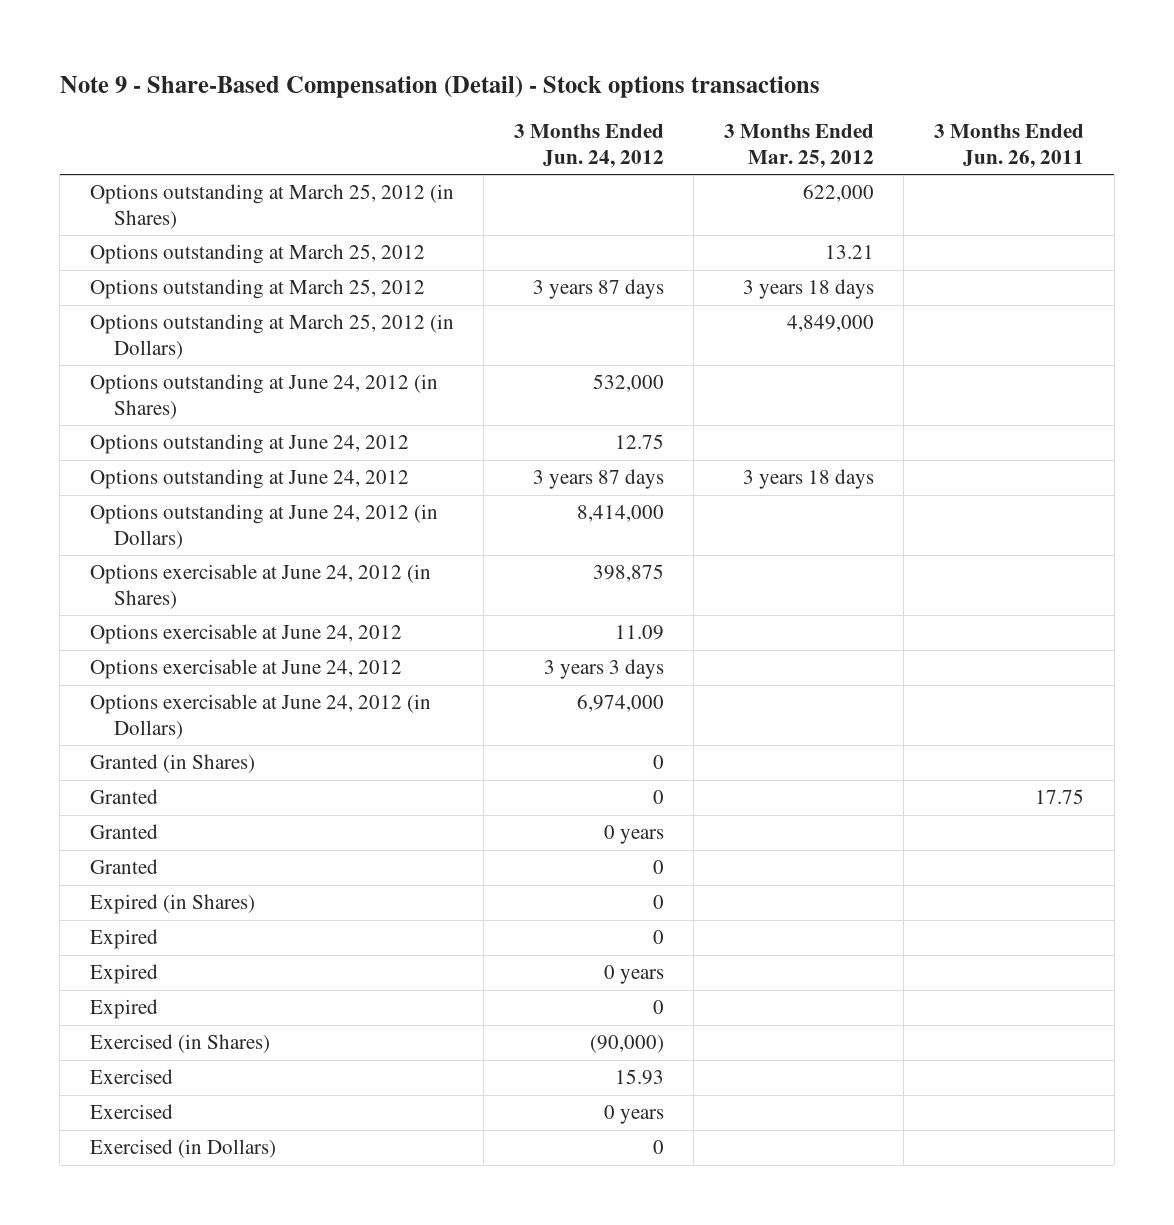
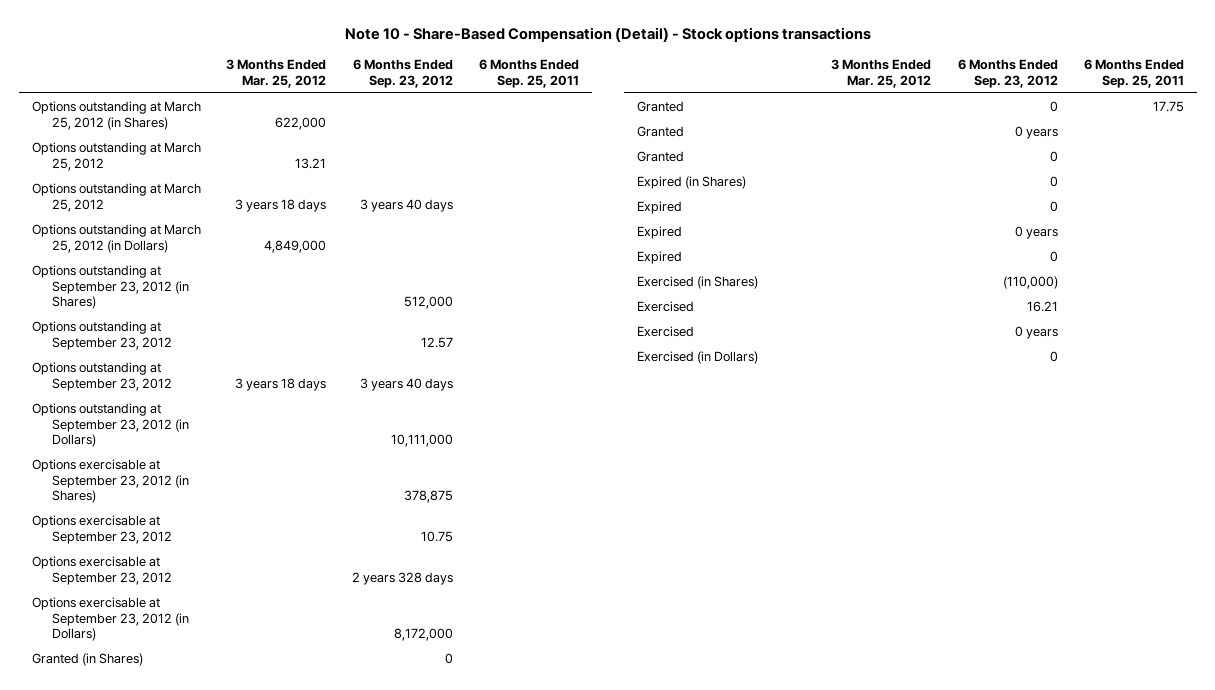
[59,75,820,98] Note 9 - Share-Based Compensation (Detail) - Stock options transactions -> [344,27,871,43] Note 10 - Share-Based Compensation (Detail) - Stock options transactions
[513,124,664,168] 3 Months Ended Jun. 24, 2012 -> none
[933,124,1084,168] 3 Months Ended Jun. 26, 2011 -> none
none -> [353,59,454,88] 6 Months Ended Sep. 23, 2012
none -> [478,59,579,88] 6 Months Ended Sep. 25, 2011
[89,374,438,420] Options outstanding at June 24, 2012 (in Shares) -> [31,265,189,310] Options outstanding at September 23, 2012 (in Shares)
[89,434,409,455] Options outstanding at June 24, 2012 -> [31,321,172,350] Options outstanding at September 23, 2012
[89,469,409,490] Options outstanding at June 24, 2012 -> [31,362,172,391] Options outstanding at September 23, 2012
[89,504,438,550] Options outstanding at June 24, 2012 (in Dollars) -> [31,403,189,448] Options outstanding at September 23, 2012 (in Dollars)
[89,564,431,610] Options exercisable at June 24, 2012 (in Shares) -> [31,459,189,504] Options exercisable at September 23, 2012 (in Shares)
[89,624,402,645] Options exercisable at June 24, 2012 -> [31,515,172,544] Options exercisable at September 23, 2012
[89,659,402,680] Options exercisable at June 24, 2012 -> [31,556,172,585] Options exercisable at September 23, 2012
[89,694,431,740] Options exercisable at June 24, 2012 (in Dollars) -> [31,597,189,642] Options exercisable at September 23, 2012 (in Dollars)

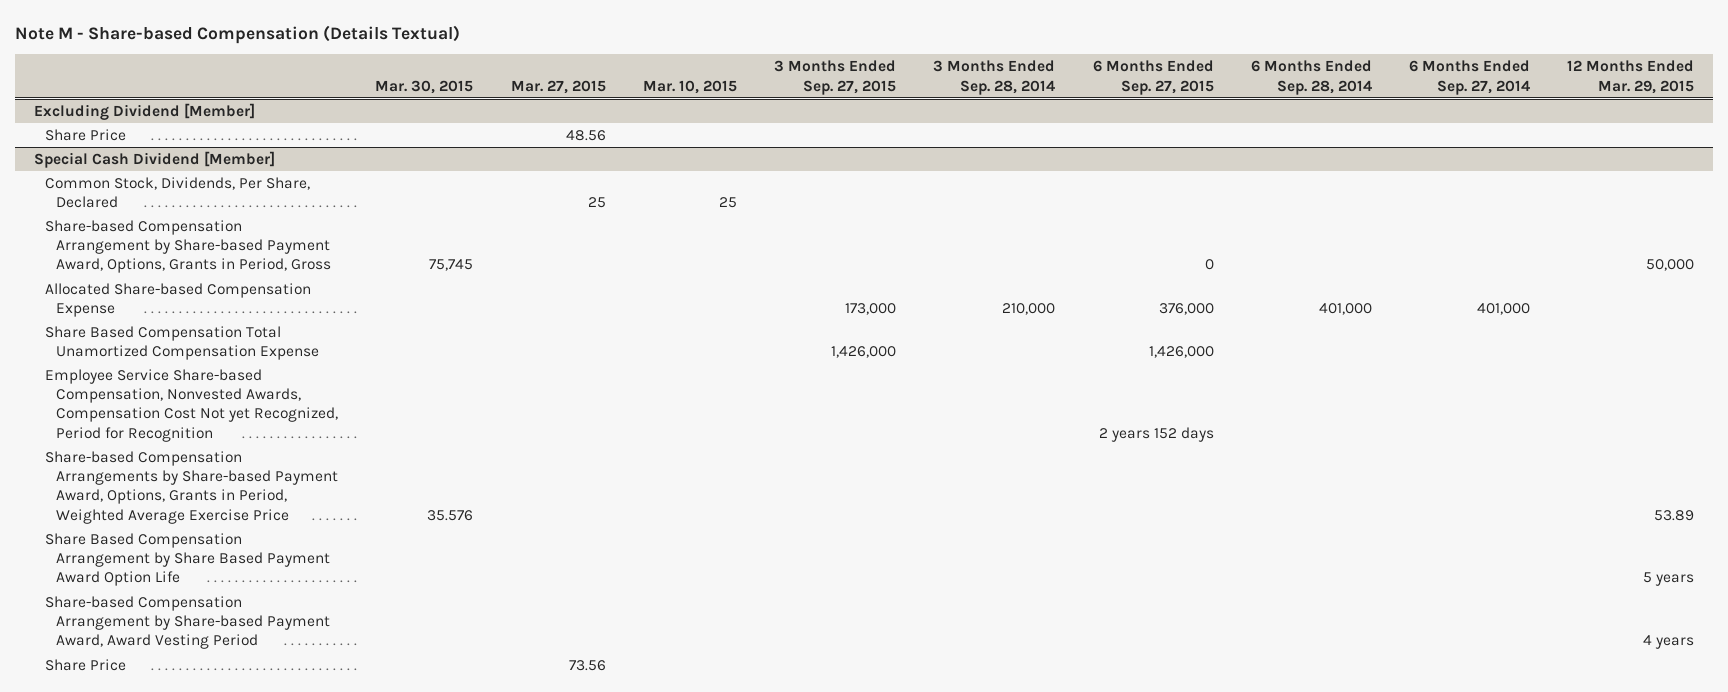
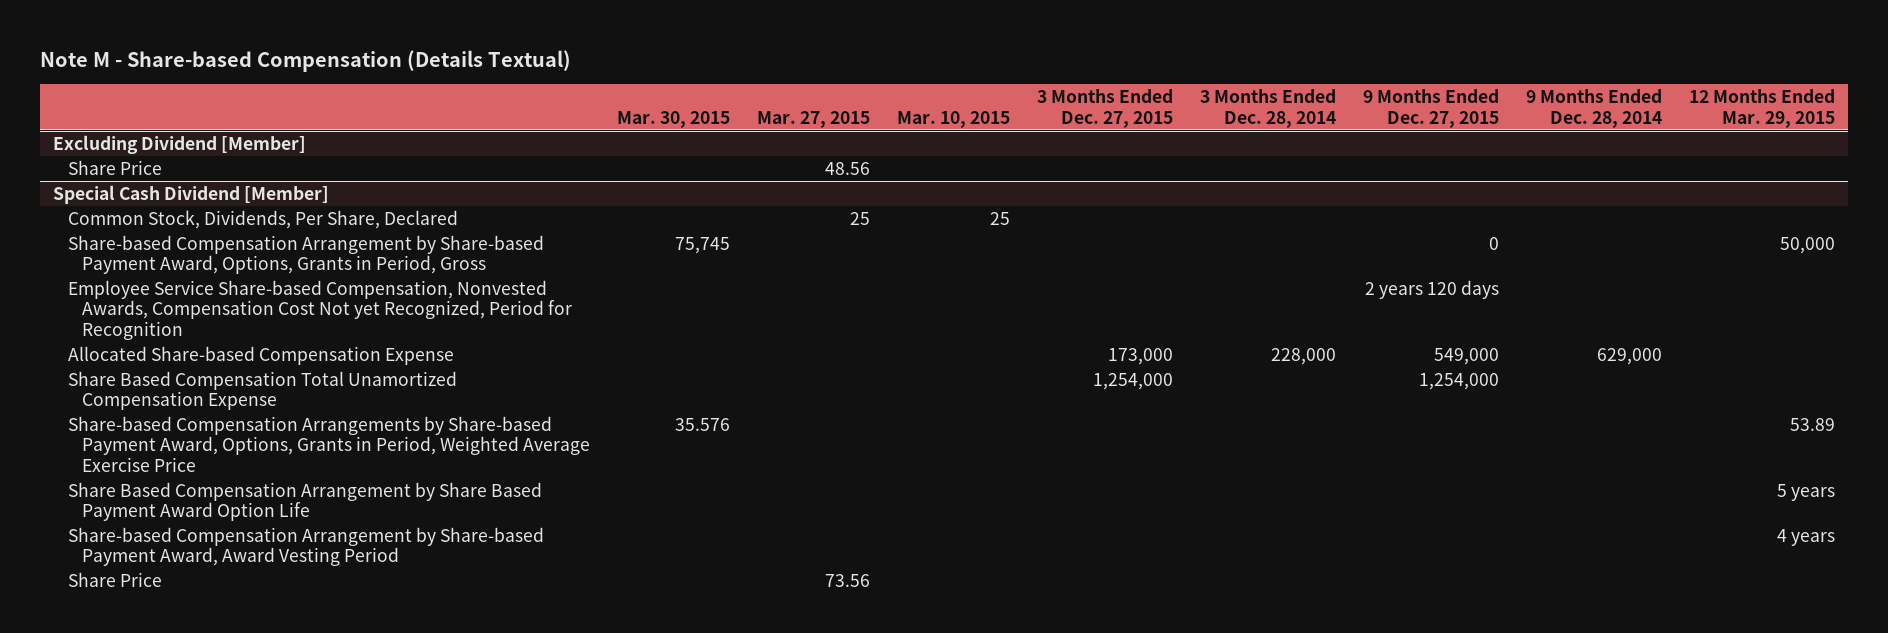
[774,60,897,95] 3 Months Ended Sep. 27, 2015 -> none
[933,60,1056,95] 3 Months Ended Sep. 28, 2014 -> none
[1092,60,1214,95] 6 Months Ended Sep. 27, 2015 -> none
[1250,60,1372,95] 6 Months Ended Sep. 28, 2014 -> none
[1409,60,1531,95] 6 Months Ended Sep. 27, 2014 -> none
none -> [1036,89,1173,128] 3 Months Ended Dec. 27, 2015
none -> [1199,89,1336,128] 3 Months Ended Dec. 28, 2014
none -> [1362,89,1499,128] 9 Months Ended Dec. 27, 2015
none -> [1525,89,1662,128] 9 Months Ended Dec. 28, 2014
[44,368,338,442] Employee Service Share-based Compensation, Nonvested Awards, Compensation Cost Not yet Recognized, Period for Recognition -> [67,279,572,340] Employee Service Share-based Compensation, Nonvested Awards, Compensation Cost Not yet Recognized, Period for Recognition

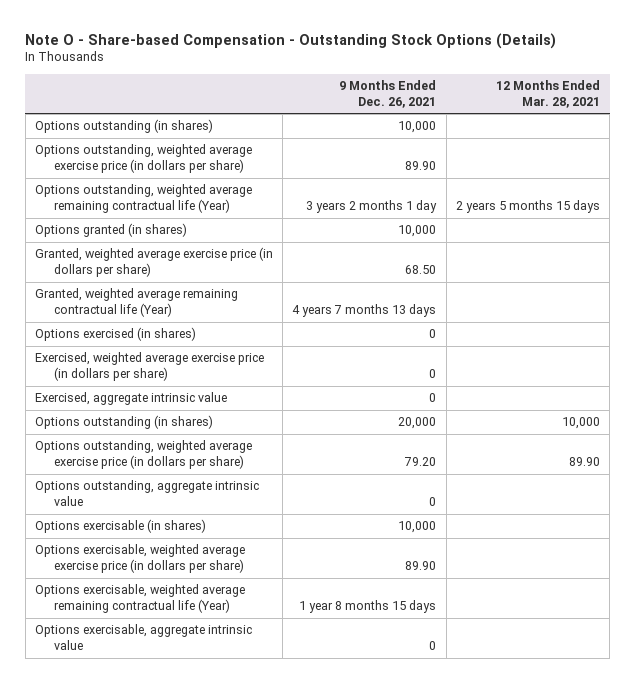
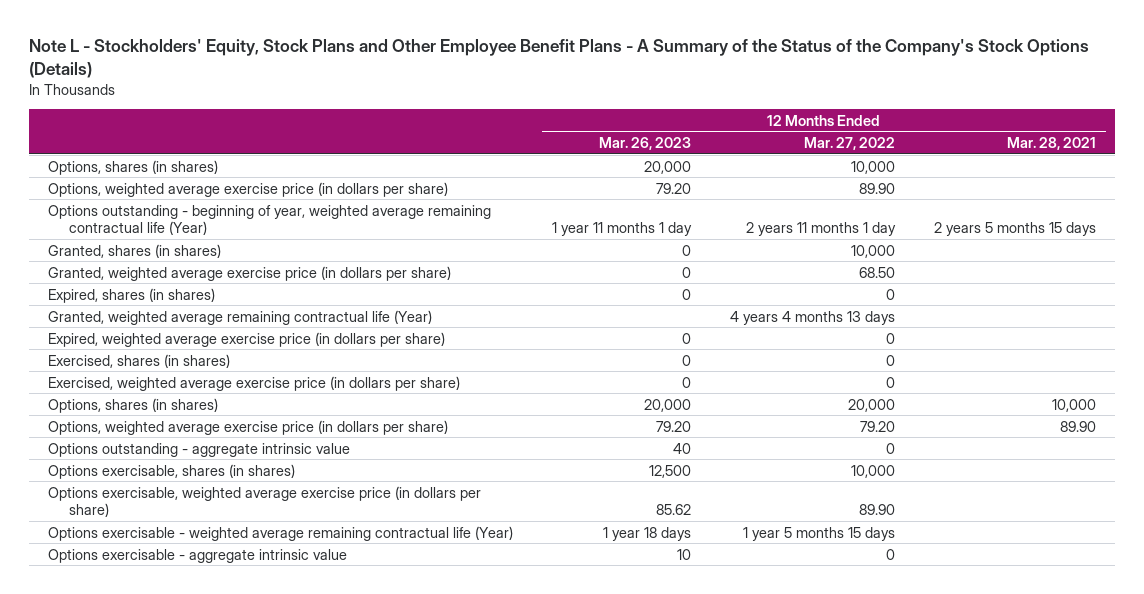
[25,32,557,49] Note O - Share-based Compensation - Outstanding Stock Options (Details) -> [28,38,1089,78] Note L - Stockholders' Equity, Stock Plans and Other Employee Benefit Plans - A Summary of the Status of the Company's Stock Options (Details)
[339,79,437,108] 9 Months Ended Dec. 26, 2021 -> none
none -> [599,137,692,151] Mar. 26, 2023
none -> [803,137,895,151] Mar. 27, 2022
[34,119,213,134] Options outstanding (in shares) -> [48,159,219,175] Options, shares (in shares)
[34,144,252,174] Options outstanding, weighted average exercise price (in dollars per share) -> [48,181,449,197] Options, weighted average exercise price (in dollars per share)
[34,184,252,214] Options outstanding, weighted average remaining contractual life (Year) -> [48,204,492,236] Options outstanding - beginning of year, weighted average remaining contractual life (Year)
[34,223,187,238] Options granted (in shares) -> [48,243,222,258] Granted, shares (in shares)
none -> [48,287,216,303] Expired, shares (in shares)
none -> [48,331,446,347] Expired, weighted average exercise price (in dollars per share)
[34,327,196,342] Options exercised (in shares) -> [48,353,231,368] Exercised, shares (in shares)
[34,392,227,406] Exercised, aggregate intrinsic value -> none
[34,415,213,430] Options outstanding (in shares) -> [48,397,219,413] Options, shares (in shares)
[34,440,252,470] Options outstanding, weighted average exercise price (in dollars per share) -> [48,419,449,435] Options, weighted average exercise price (in dollars per share)
[34,480,259,507] Options outstanding, aggregate intrinsic value -> [48,442,351,457] Options outstanding - aggregate intrinsic value
[34,519,206,534] Options exercisable (in shares) -> [48,463,296,479] Options exercisable, shares (in shares)
[34,584,245,614] Options exercisable, weighted average remaining contractual life (Year) -> [48,525,514,541] Options exercisable - weighted average remaining contractual life (Year)
[34,624,252,651] Options exercisable, aggregate intrinsic value -> [48,548,348,563] Options exercisable - aggregate intrinsic value

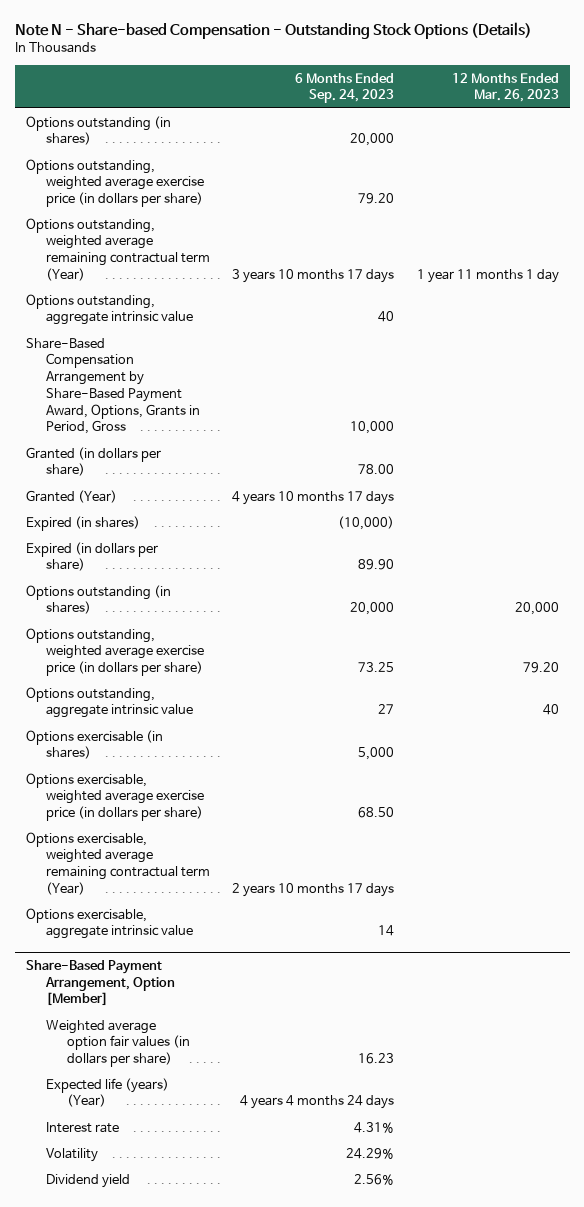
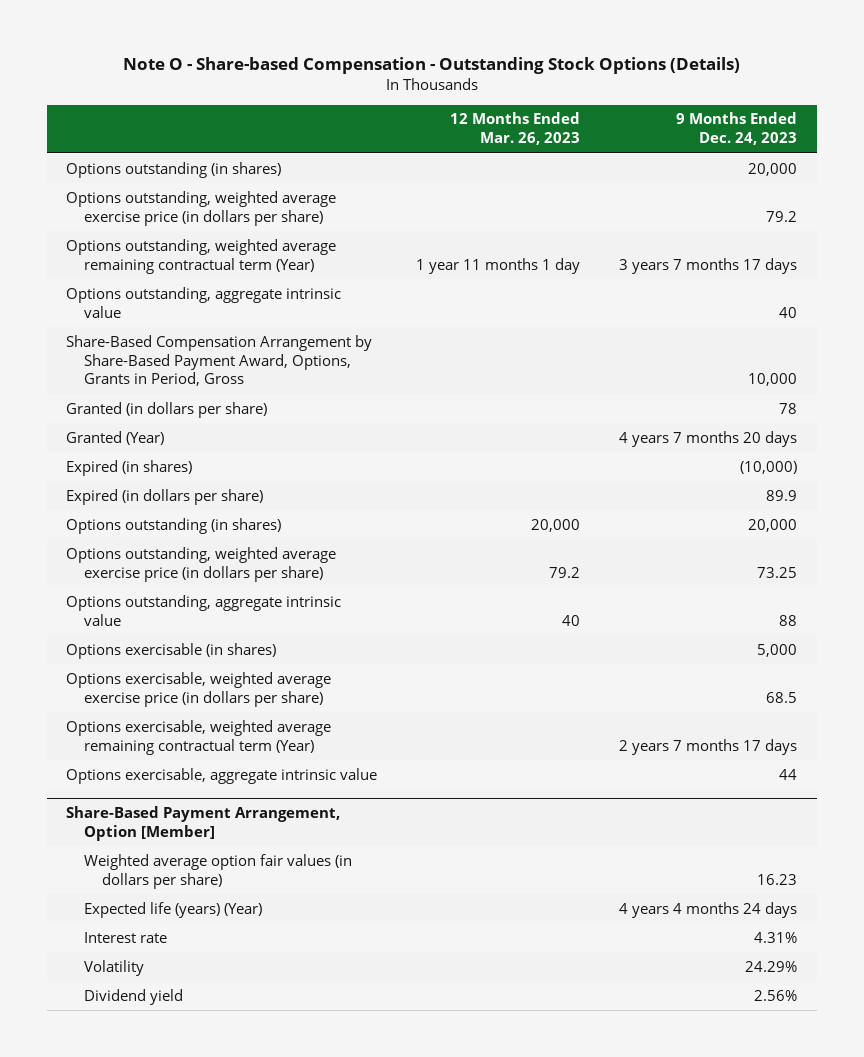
[14,21,532,39] Note N - Share-based Compensation - Outstanding Stock Options (Details) -> [122,56,740,74] Note O - Share-based Compensation - Outstanding Stock Options (Details)
[295,72,395,104] 6 Months Ended Sep. 24, 2023 -> none
none -> [676,112,798,146] 9 Months Ended Dec. 24, 2023
[522,662,559,674] 79.20 -> [549,566,581,578] 79.2

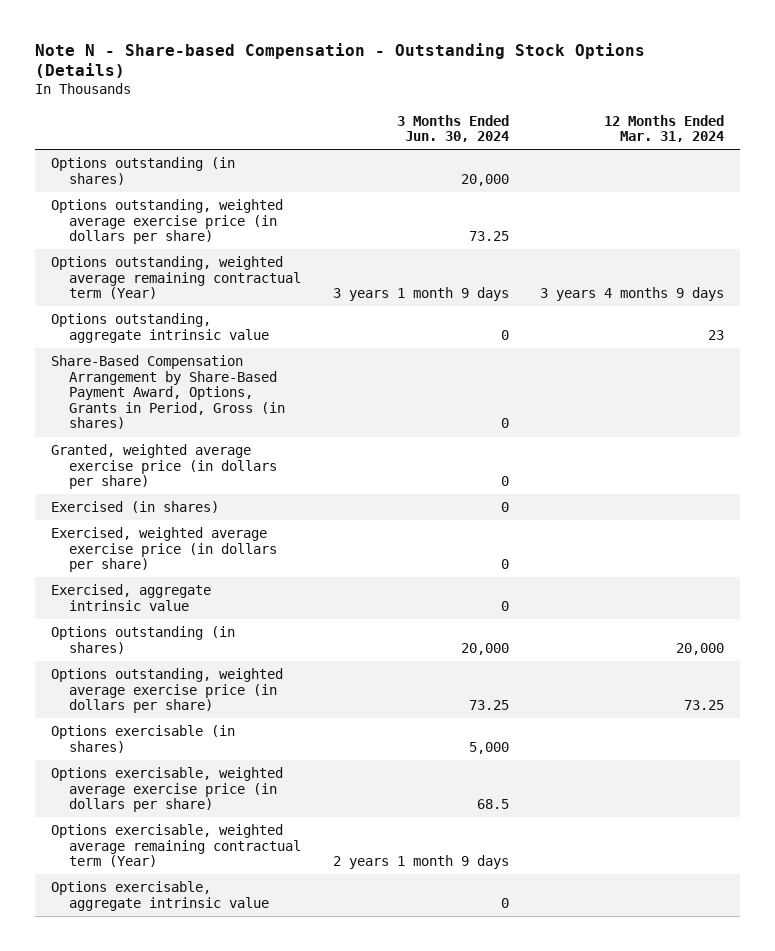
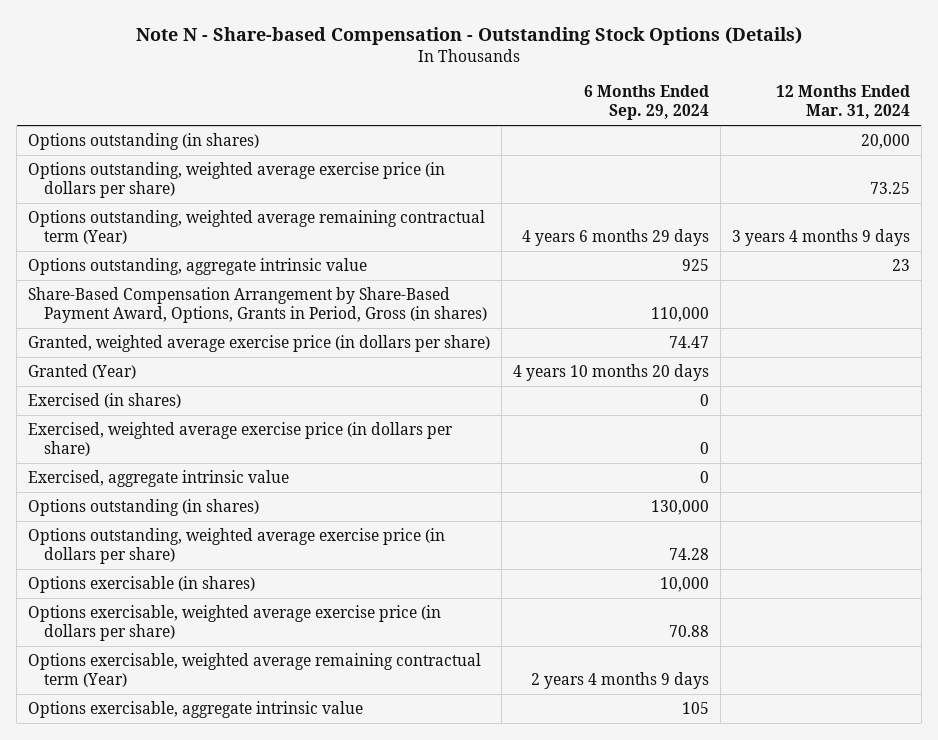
[396,114,509,143] 3 Months Ended Jun. 30, 2024 -> none
none -> [584,85,710,121] 6 Months Ended Sep. 29, 2024
[50,625,235,654] Options outstanding (in shares) -> [28,132,260,150] Options outstanding (in shares)
[50,667,283,714] Options outstanding, weighted average exercise price (in dollars per share) -> [28,161,446,198] Options outstanding, weighted average exercise price (in dollars per share)
none -> [28,363,137,379] Granted (Year)
[50,156,235,185] Options outstanding (in shares) -> [28,498,260,516] Options outstanding (in shares)
[50,198,283,245] Options outstanding, weighted average exercise price (in dollars per share) -> [28,527,446,564] Options outstanding, weighted average exercise price (in dollars per share)

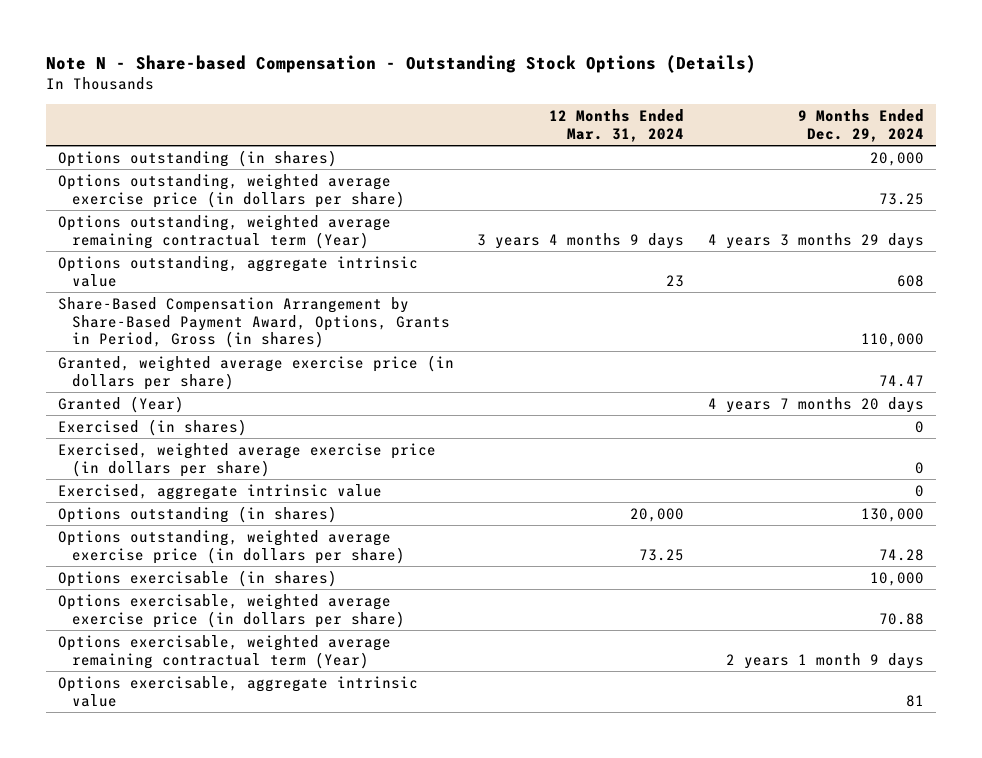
[584,85,710,121] 6 Months Ended Sep. 29, 2024 -> none
none -> [798,109,925,142] 9 Months Ended Dec. 29, 2024
[28,498,260,516] Options outstanding (in shares) -> [57,149,337,167] Options outstanding (in shares)
[28,527,446,564] Options outstanding, weighted average exercise price (in dollars per share) -> [57,173,406,208] Options outstanding, weighted average exercise price (in dollars per share)
[28,132,260,150] Options outstanding (in shares) -> [57,505,337,523] Options outstanding (in shares)
[28,161,446,198] Options outstanding, weighted average exercise price (in dollars per share) -> [57,529,406,564] Options outstanding, weighted average exercise price (in dollars per share)

